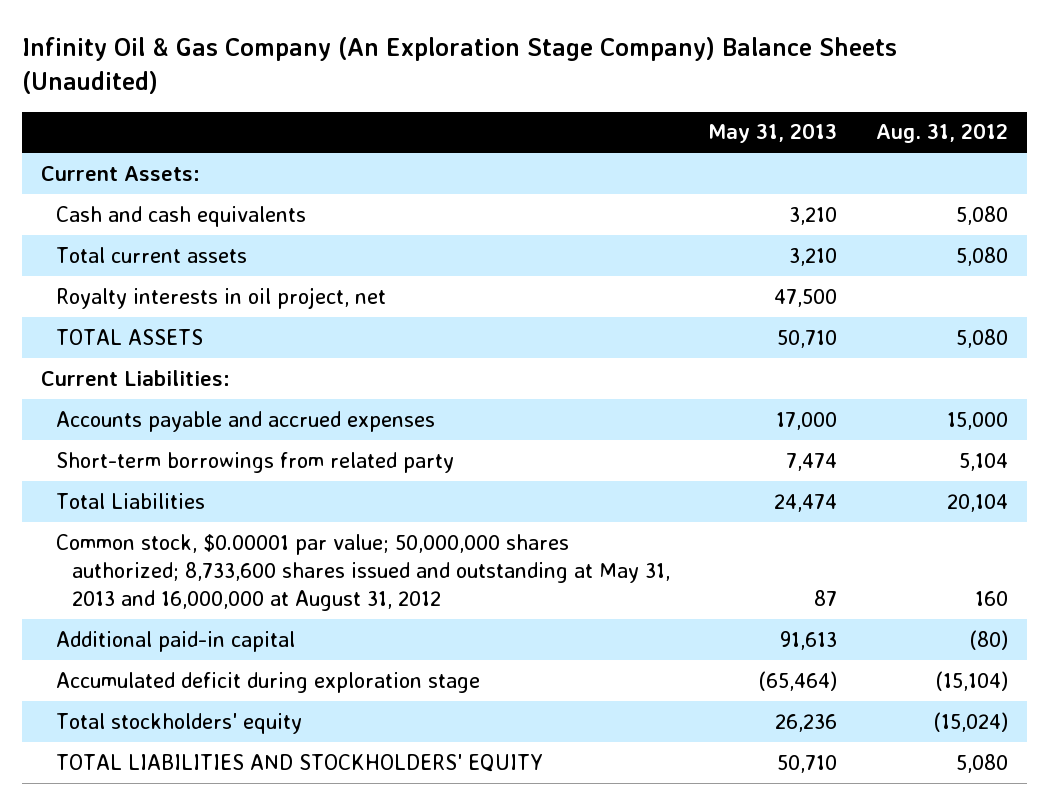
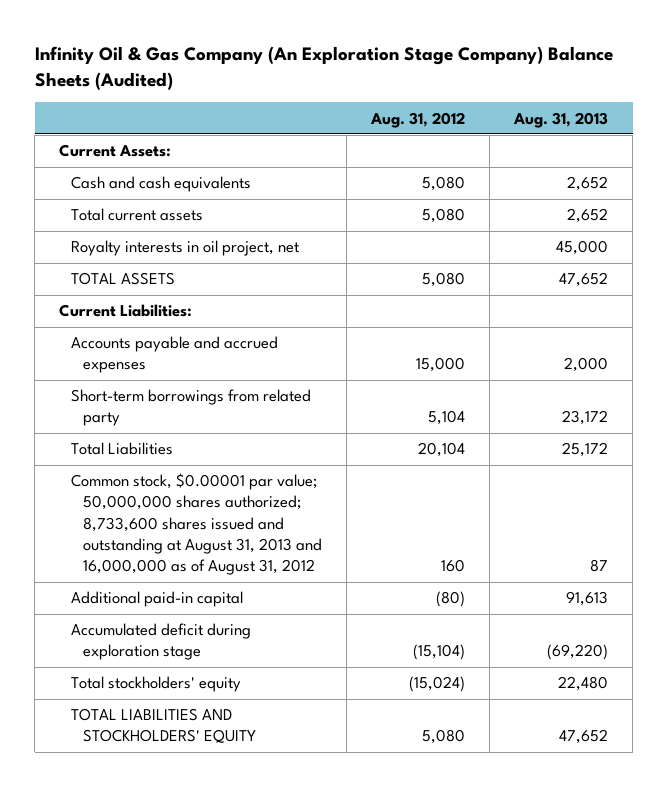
[21,36,897,94] Infinity Oil & Gas Company (An Exploration Stage Company) Balance Sheets (Unaudited) -> [34,46,613,90] Infinity Oil & Gas Company (An Exploration Stage Company) Balance Sheets (Audited)
[708,123,838,144] May 31, 2013 -> none
none -> [513,111,609,128] Aug. 31, 2013
[56,533,671,611] Common stock, $0.00001 par value; 50,000,000 shares authorized; 8,733,600 shares issued and outstanding at May 31, 2013 and 16,000,000 at August 31, 2012 -> [71,473,323,576] Common stock, $0.00001 par value; 50,000,000 shares authorized; 8,733,600 shares issued and outstanding at August 31, 2013 and 16,000,000 as of August 31, 2012

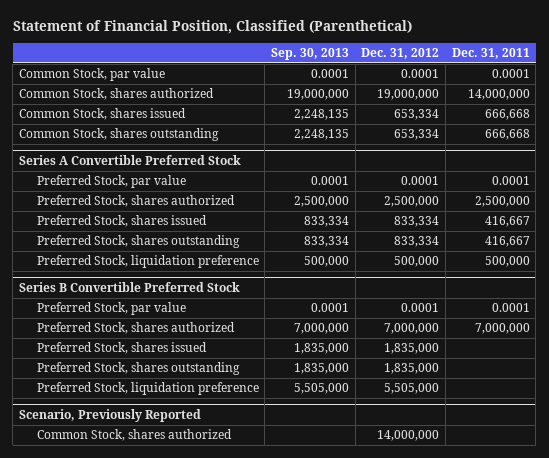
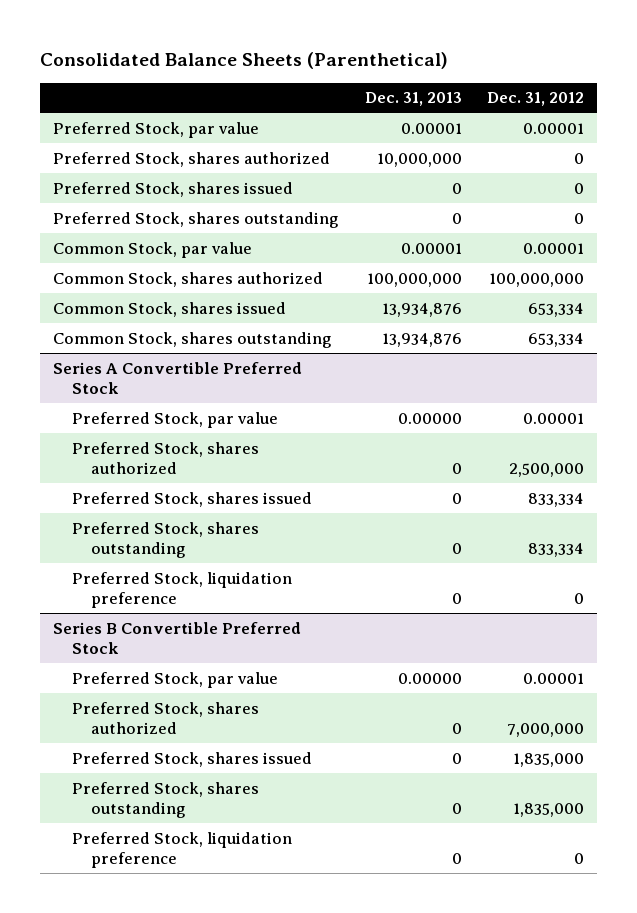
[12,20,412,35] Statement of Financial Position, Classified (Parenthetical) -> [40,52,449,70] Consolidated Balance Sheets (Parenthetical)
[270,48,349,61] Sep. 30, 2013 -> none
[451,48,530,60] Dec. 31, 2011 -> none
none -> [364,92,462,107] Dec. 31, 2013
none -> [53,121,260,138] Preferred Stock, par value
none -> [53,151,331,167] Preferred Stock, shares authorized
none -> [53,181,294,197] Preferred Stock, shares issued
none -> [53,211,340,228] Preferred Stock, shares outstanding
[401,69,440,79] 0.0001 -> [523,242,585,254] 0.00001
[377,89,440,101] 19,000,000 -> [489,272,585,287] 100,000,000
[401,176,440,186] 0.0001 -> [523,412,585,424] 0.00001
[394,256,440,268] 500,000 -> [574,593,585,605] 0
[401,303,440,313] 0.0001 -> [523,672,585,684] 0.00001
[19,409,202,423] Scenario, Previously Reported -> none
[36,429,232,442] Common Stock, shares authorized -> none
[384,383,440,395] 5,505,000 -> [574,853,585,865] 0

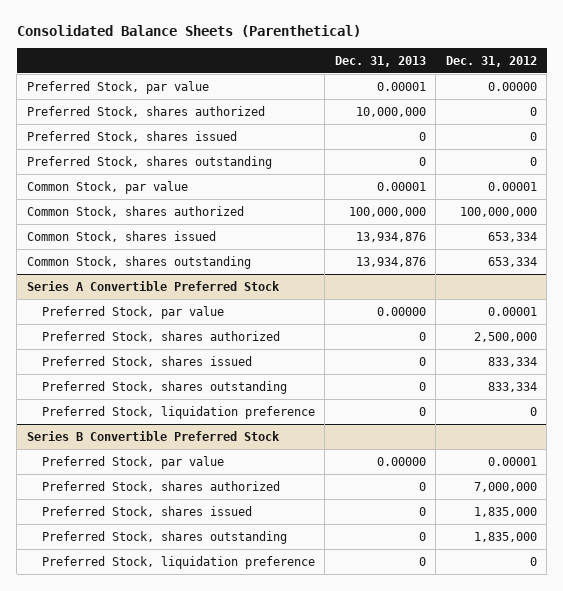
[523,122,585,134] 0.00001 -> [487,81,537,91] 0.00000

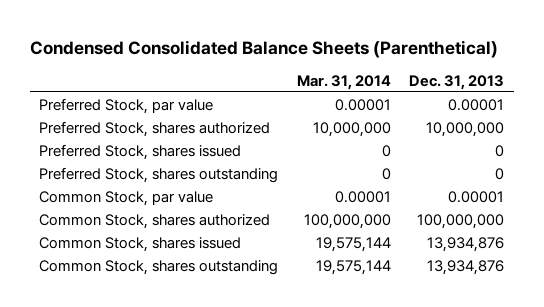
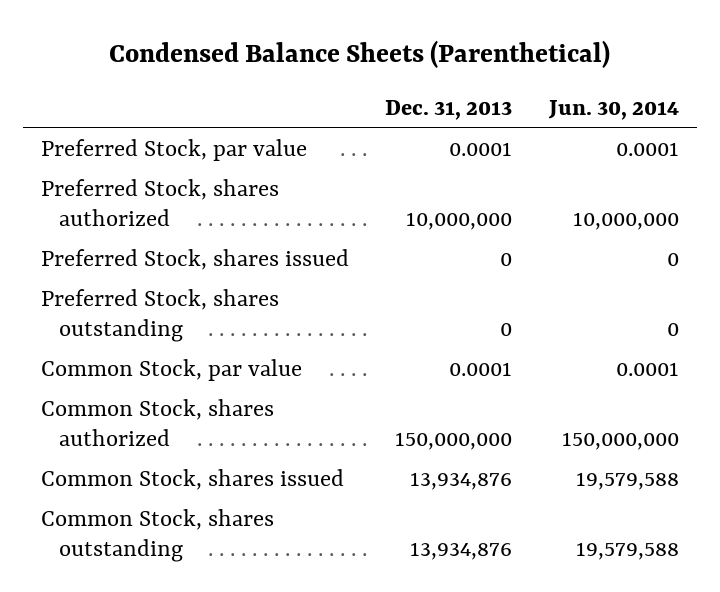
[30,39,499,58] Condensed Consolidated Balance Sheets (Parenthetical) -> [108,40,610,69] Condensed Balance Sheets (Parenthetical)
[296,74,391,90] Mar. 31, 2014 -> none
none -> [548,99,680,120] Jun. 30, 2014
[448,98,505,111] 0.00001 -> [449,142,513,157] 0.0001
[448,190,505,203] 0.00001 -> [449,362,513,377] 0.0001
[417,213,505,229] 100,000,000 -> [395,432,513,451] 150,000,000

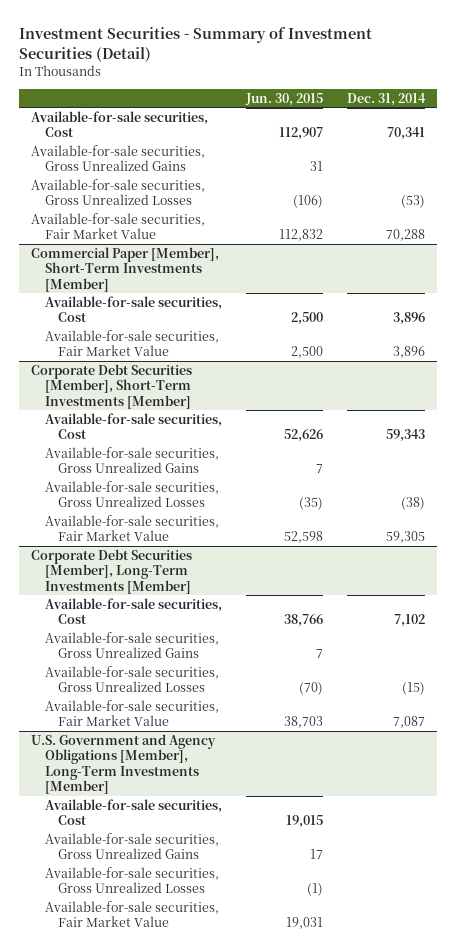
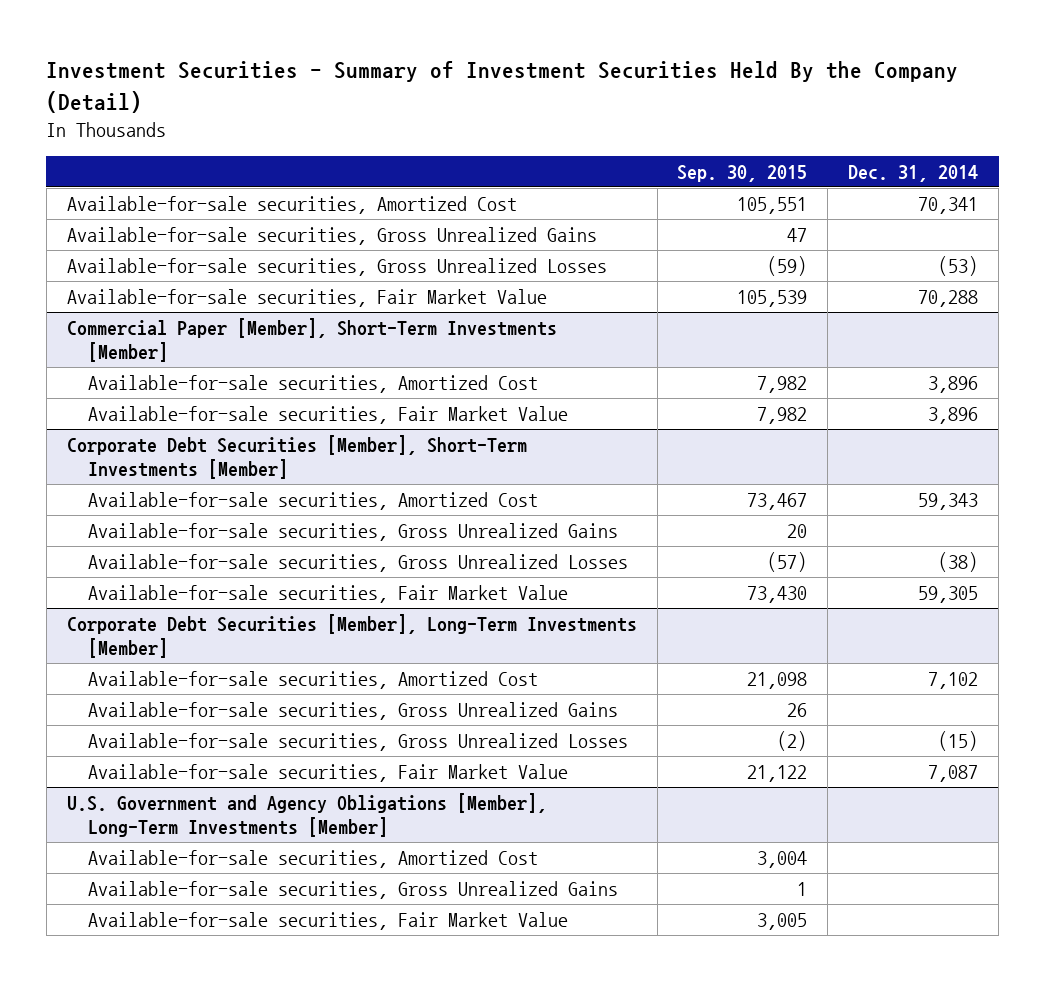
[19,27,373,62] Investment Securities - Summary of Investment Securities (Detail) -> [46,61,959,113] Investment Securities - Summary of Investment Securities Held By the Company (Detail)
[244,92,323,106] Jun. 30, 2015 -> none
none -> [677,164,808,182] Sep. 30, 2015
[31,111,209,138] Available-for-sale securities, Cost -> [66,195,517,214] Available-for-sale securities, Amortized Cost
[44,296,222,323] Available-for-sale securities, Cost -> [88,374,539,393] Available-for-sale securities, Amortized Cost
[44,413,222,440] Available-for-sale securities, Cost -> [88,491,539,510] Available-for-sale securities, Amortized Cost
[44,598,222,625] Available-for-sale securities, Cost -> [88,670,539,689] Available-for-sale securities, Amortized Cost
[44,799,222,826] Available-for-sale securities, Cost -> [88,849,539,868] Available-for-sale securities, Amortized Cost
[44,867,219,894] Available-for-sale securities, Gross Unrealized Losses -> none

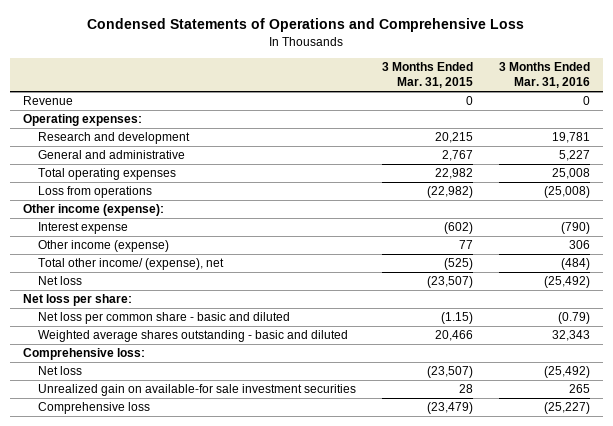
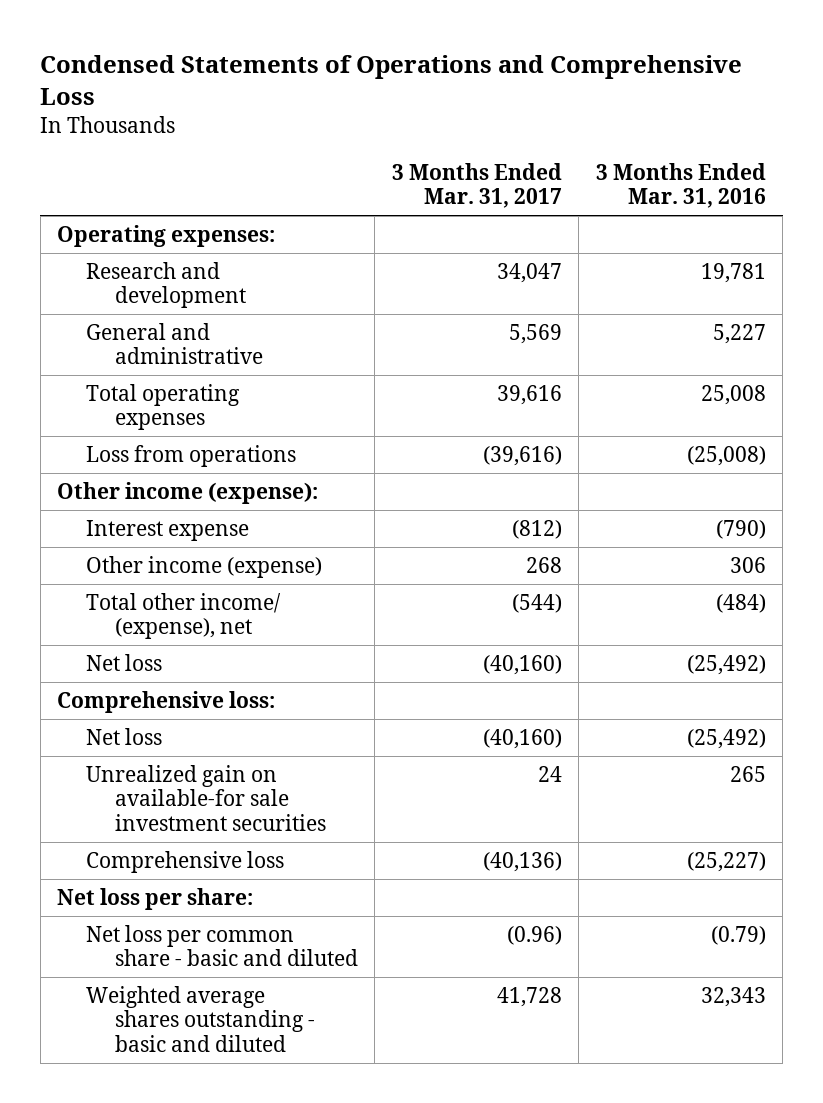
[382,62,474,89] 3 Months Ended Mar. 31, 2015 -> none
none -> [391,162,562,209] 3 Months Ended Mar. 31, 2017
[22,96,73,106] Revenue -> none
[22,294,132,307] Net loss per share: -> [57,887,254,910] Net loss per share:
[38,312,291,325] Net loss per common share - basic and diluted -> [86,924,358,967] Net loss per common share - basic and diluted
[38,330,349,343] Weighted average shares outstanding - basic and diluted -> [86,985,315,1052] Weighted average shares outstanding - basic and diluted

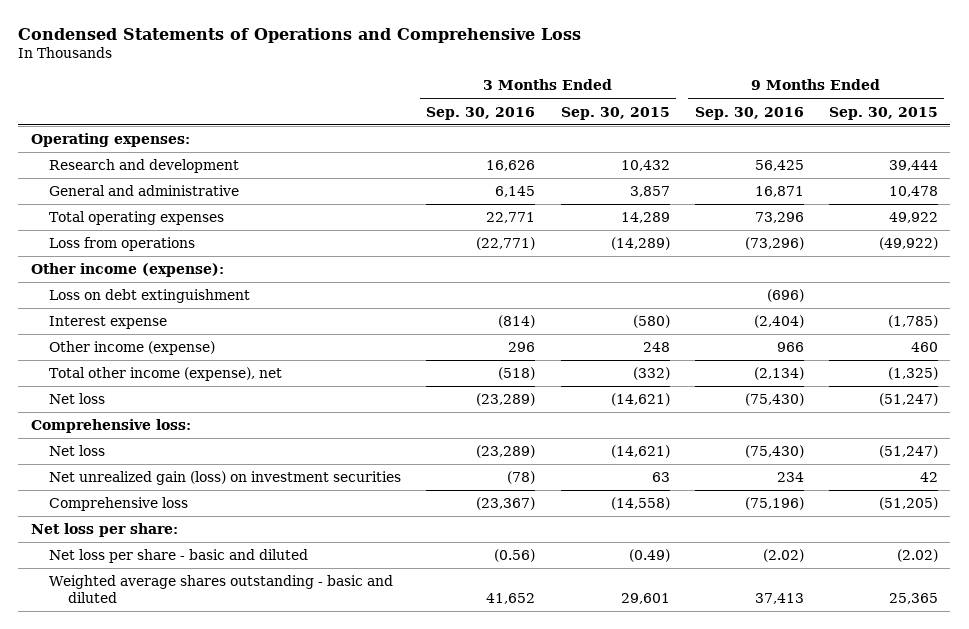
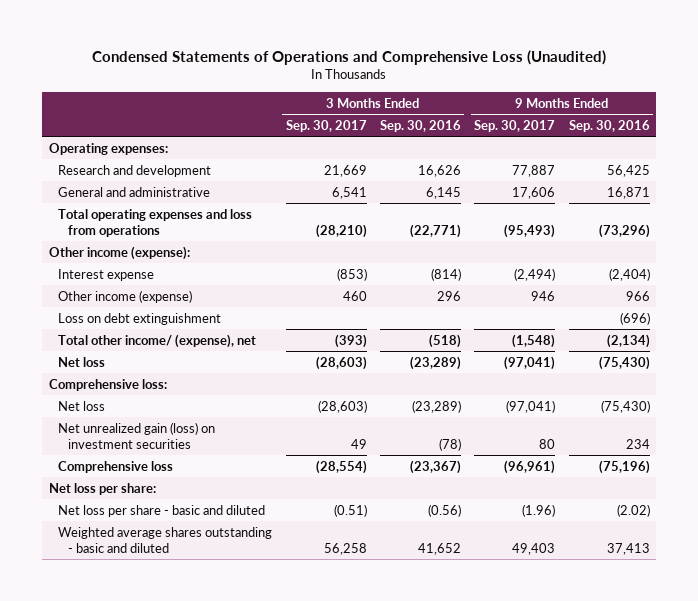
[18,27,582,43] Condensed Statements of Operations and Comprehensive Loss -> [92,49,607,65] Condensed Statements of Operations and Comprehensive Loss (Unaudited)
[560,106,670,120] Sep. 30, 2015 -> none
[828,106,938,120] Sep. 30, 2015 -> none
none -> [285,119,367,132] Sep. 30, 2017
none -> [474,119,556,132] Sep. 30, 2017
[49,211,225,226] Total operating expenses -> none
[49,237,196,252] Loss from operations -> [58,208,253,238] Total operating expenses and loss from operations
[49,289,251,304] Loss on debt extinguishment -> [58,312,222,325] Loss on debt extinguishment
[49,367,283,382] Total other income (expense), net -> [58,333,257,348] Total other income/ (expense), net

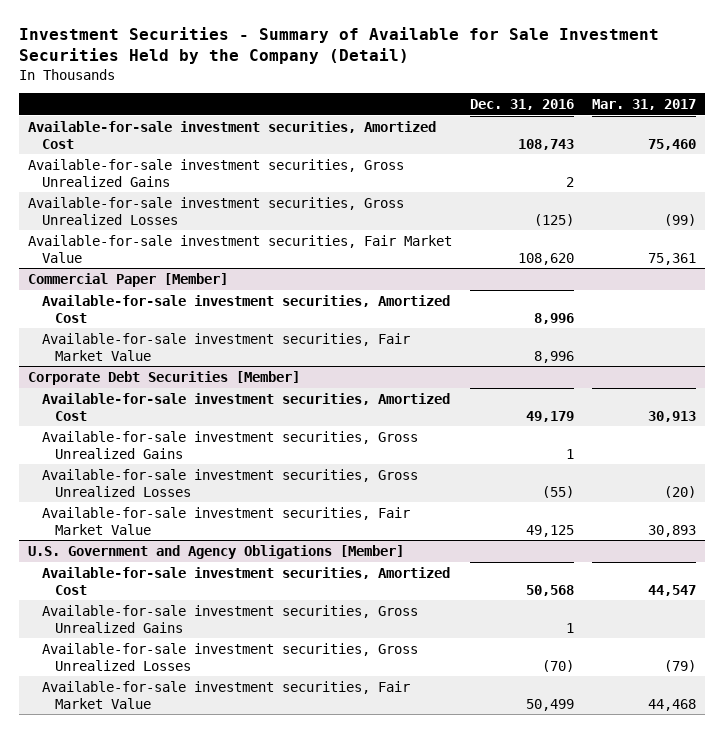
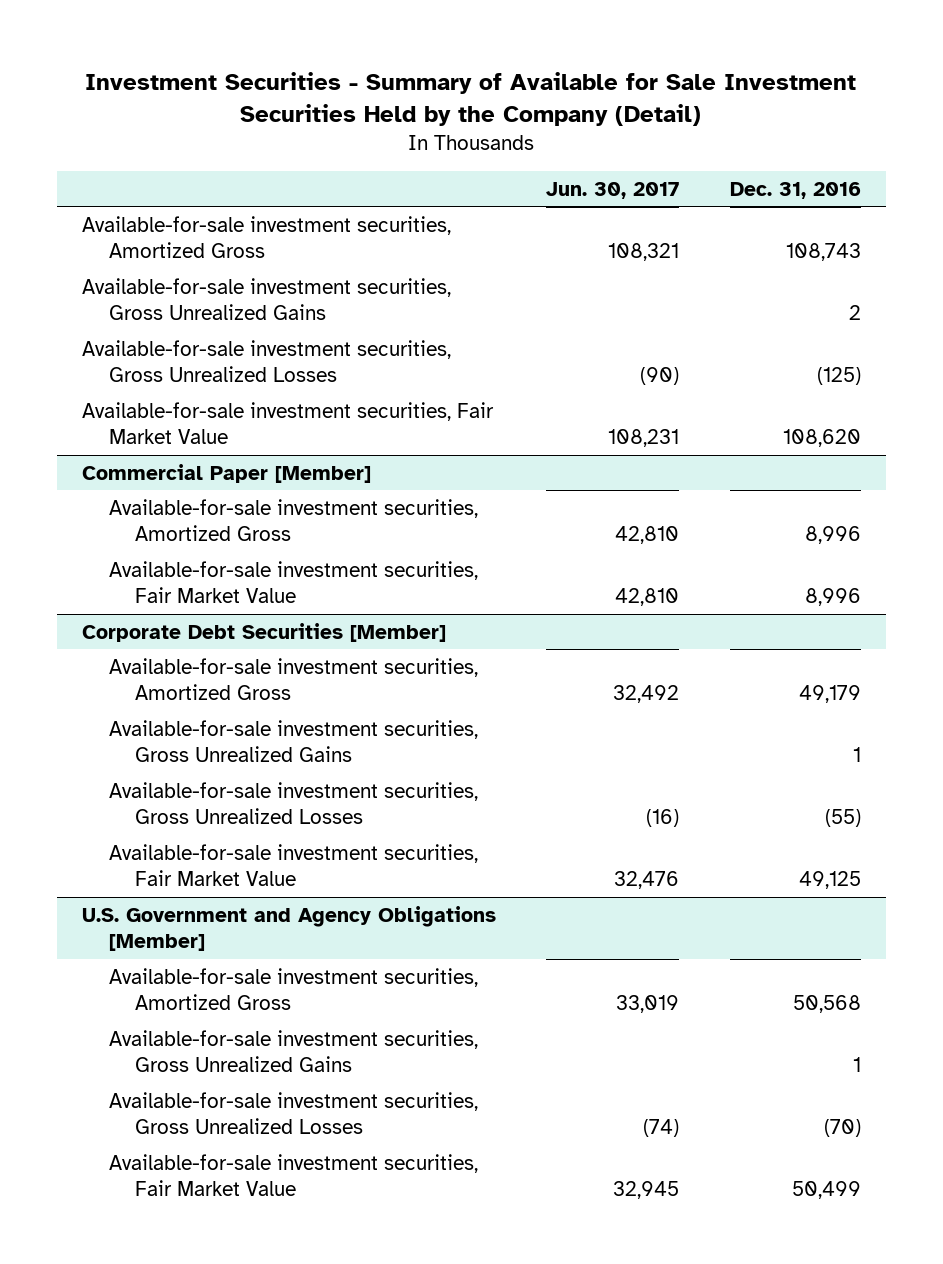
[591,98,696,110] Mar. 31, 2017 -> none
none -> [546,181,680,199] Jun. 30, 2017
[28,120,437,149] Available-for-sale investment securities, Amortized Cost -> [82,215,452,259] Available-for-sale investment securities, Amortized Gross
[41,294,450,323] Available-for-sale investment securities, Amortized Cost -> [108,498,478,542] Available-for-sale investment securities, Amortized Gross
[41,392,450,421] Available-for-sale investment securities, Amortized Cost -> [108,657,478,701] Available-for-sale investment securities, Amortized Gross
[41,566,450,595] Available-for-sale investment securities, Amortized Cost -> [108,967,478,1011] Available-for-sale investment securities, Amortized Gross

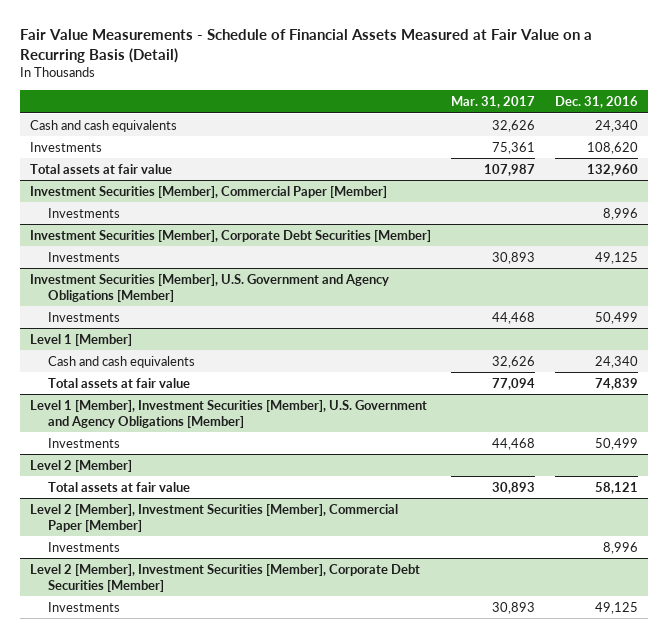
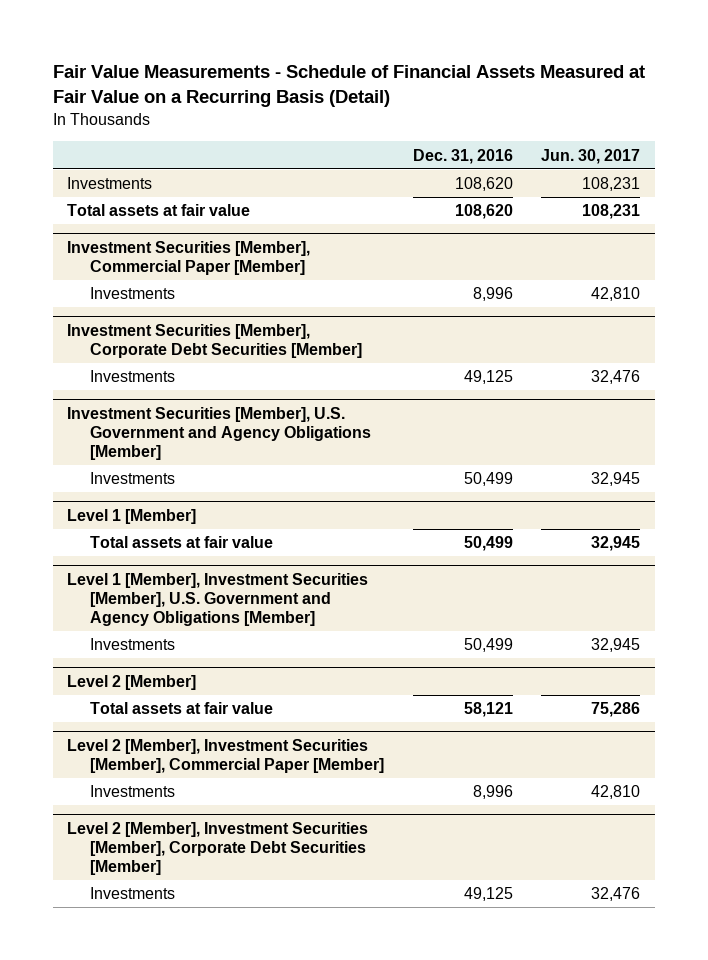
[451,96,536,109] Mar. 31, 2017 -> none
none -> [541,148,641,164] Jun. 30, 2017
[30,119,178,132] Cash and cash equivalents -> none
[586,163,638,176] 132,960 -> [454,204,513,220] 108,620
[48,355,196,368] Cash and cash equivalents -> none
[594,377,638,390] 74,839 -> [463,536,513,552] 50,499

